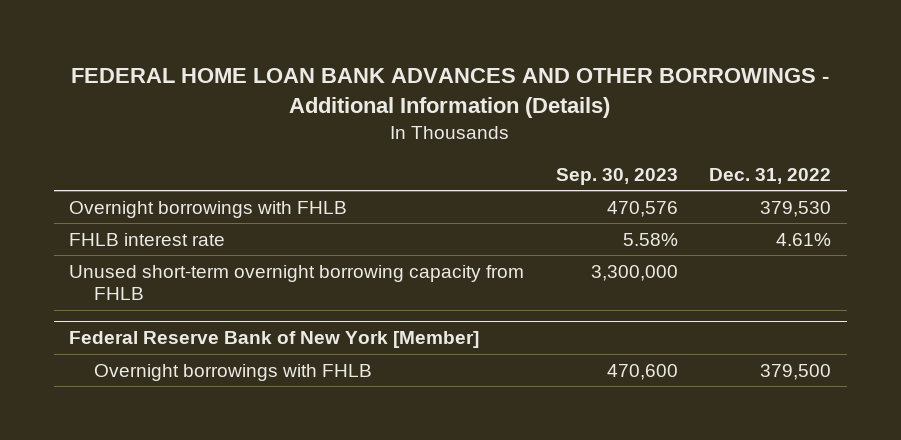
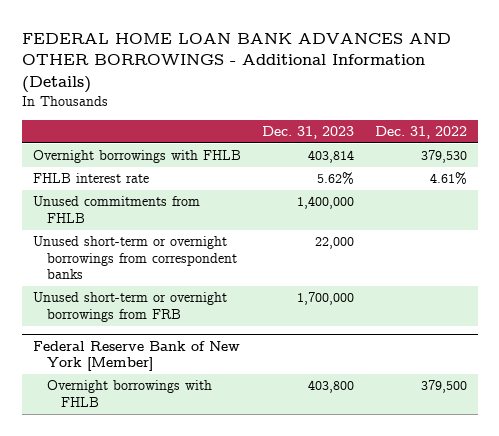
[555,167,678,185] Sep. 30, 2023 -> none
none -> [261,126,354,140] Dec. 31, 2023
[69,264,525,301] Unused short-term overnight borrowing capacity from FHLB -> [32,196,200,223] Unused commitments from FHLB
none -> [32,236,237,280] Unused short-term or overnight borrowings from correspondent banks
none -> [32,292,227,322] Unused short-term or overnight borrowings from FRB

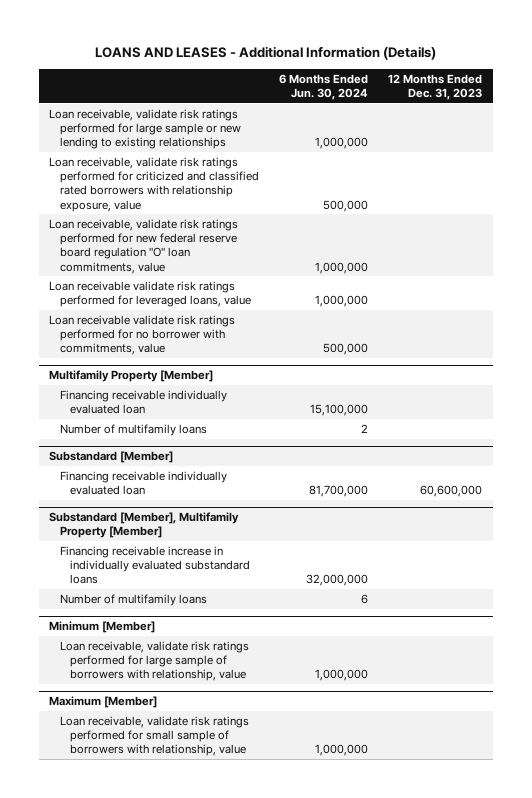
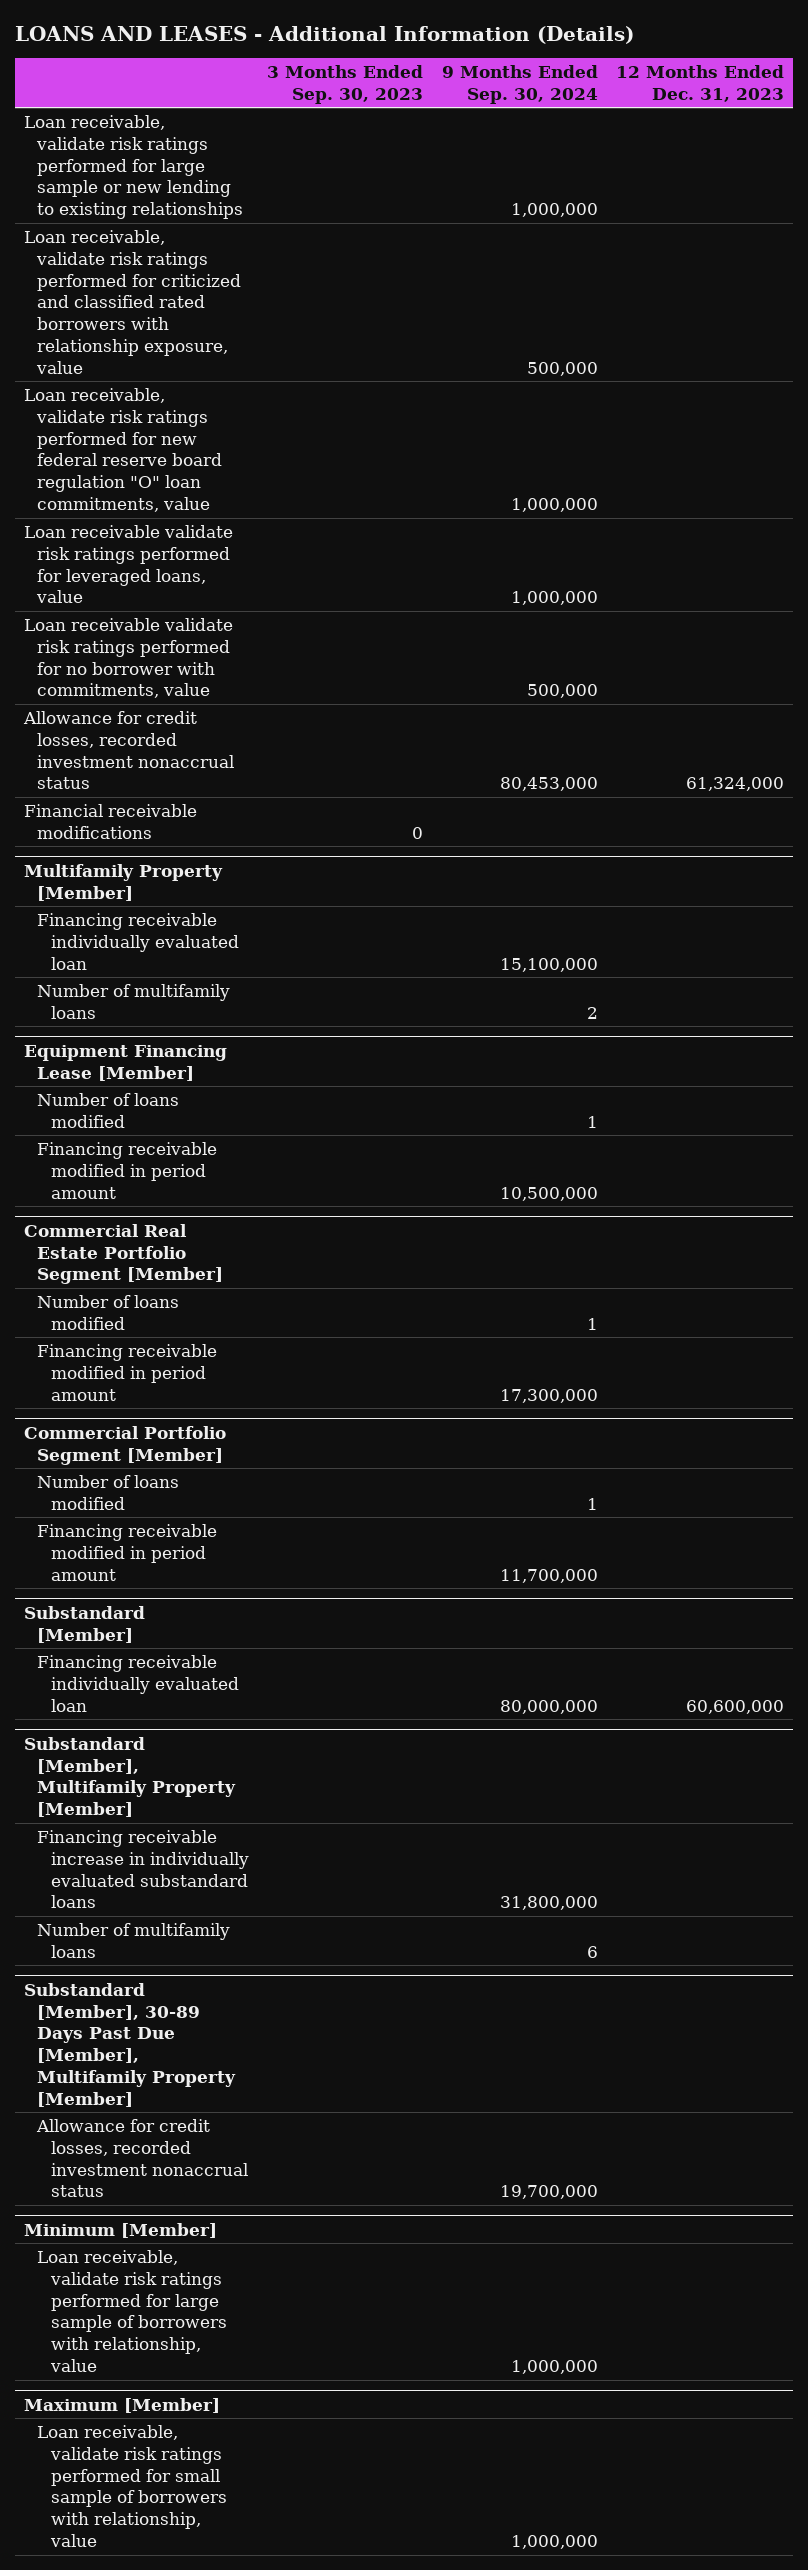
[278,73,368,101] 6 Months Ended Jun. 30, 2024 -> none
none -> [267,64,424,104] 3 Months Ended Sep. 30, 2023
none -> [441,64,598,104] 9 Months Ended Sep. 30, 2024
none -> [22,710,235,790] Allowance for credit losses, recorded investment nonaccrual status
none -> [23,803,197,839] Financial receivable modifications
none -> [23,1044,227,1081] Equipment Financing Lease [Member]
none -> [37,1092,180,1128] Number of loans modified
none -> [37,1141,218,1199] Financing receivable modified in period amount
none -> [23,1223,224,1285] Commercial Real Estate Portfolio Segment [Member]
none -> [37,1294,180,1330] Number of loans modified
none -> [37,1343,218,1401] Financing receivable modified in period amount
none -> [23,1425,226,1465] Commercial Portfolio Segment [Member]
none -> [37,1474,180,1510] Number of loans modified
none -> [37,1523,218,1581] Financing receivable modified in period amount
none -> [23,1982,237,2107] Substandard [Member], 30-89 Days Past Due [Member], Multifamily Property [Member]
none -> [36,2118,248,2198] Allowance for credit losses, recorded investment nonaccrual status

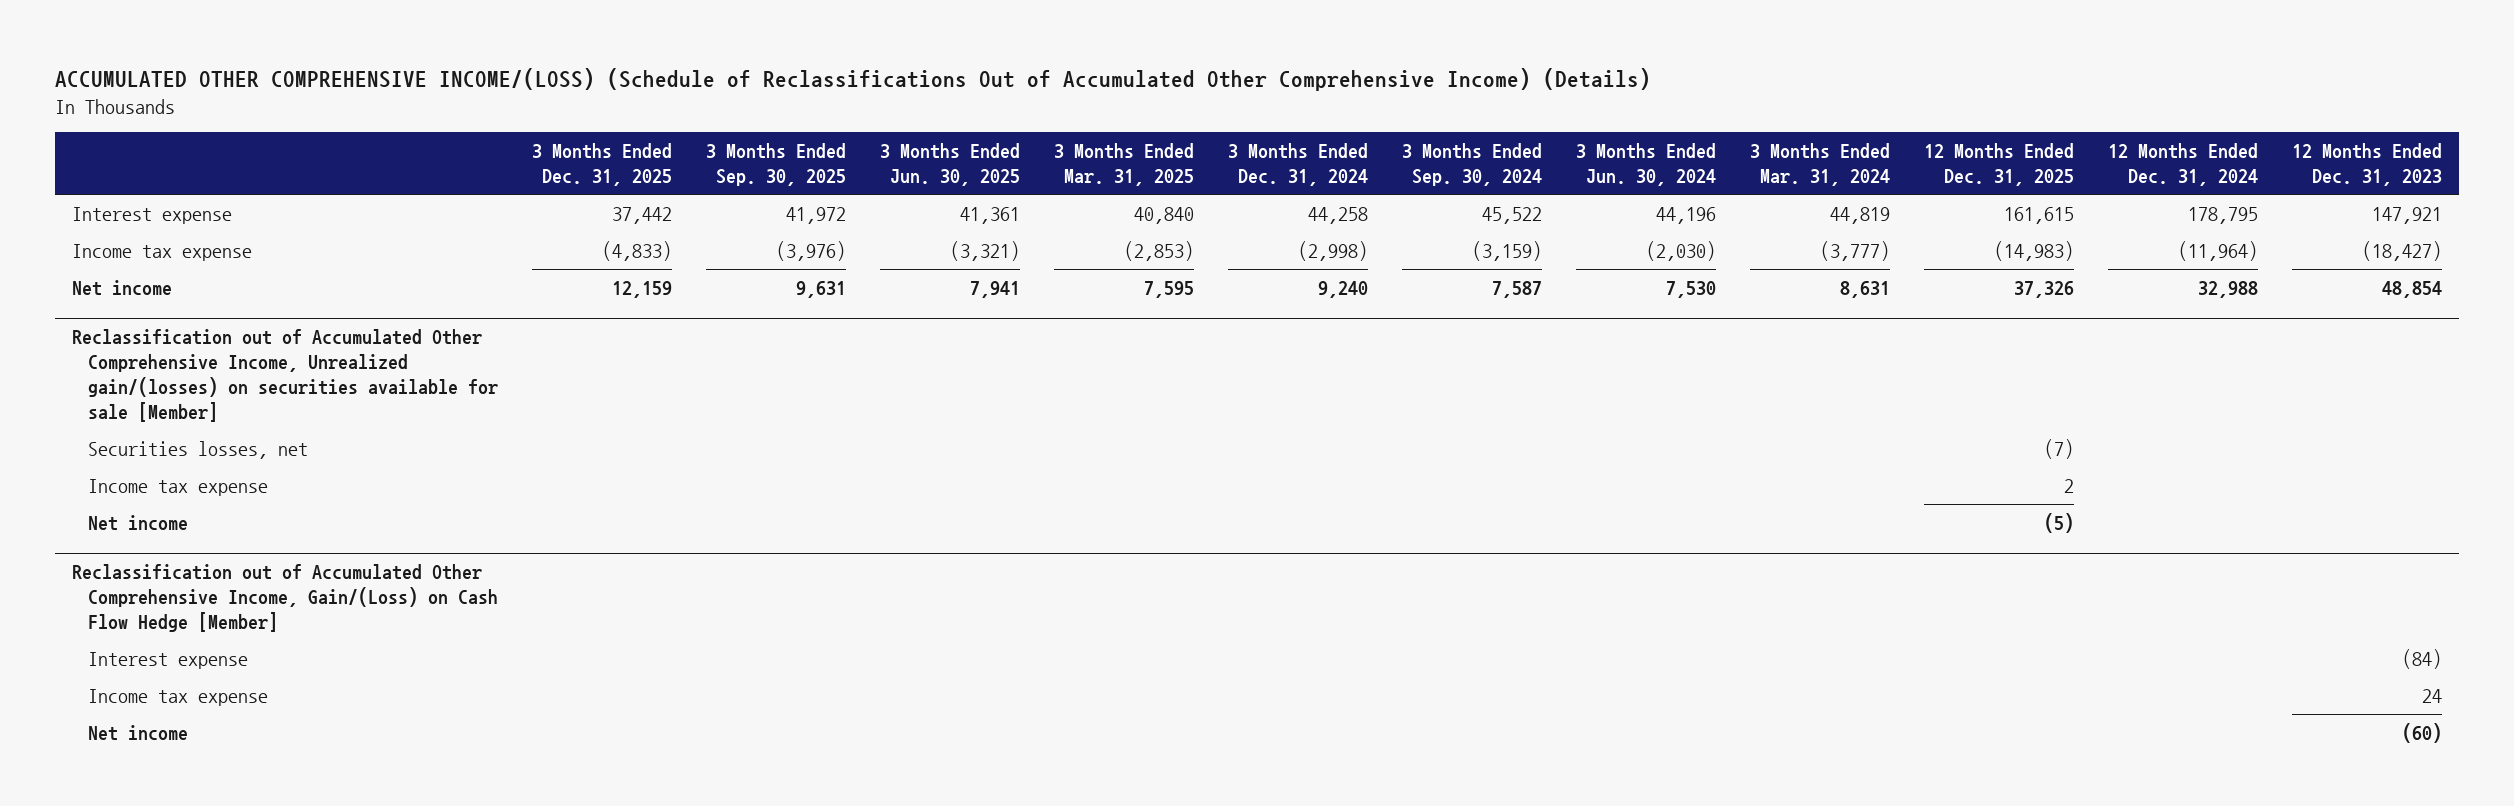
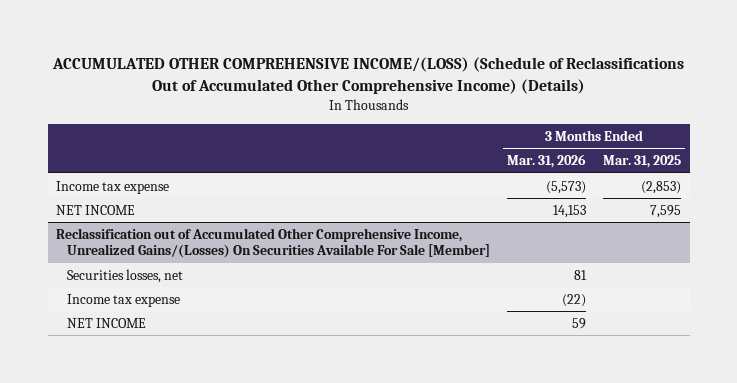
[531,143,672,187] 3 Months Ended Dec. 31, 2025 -> none
[705,143,846,187] 3 Months Ended Sep. 30, 2025 -> none
[879,143,1020,187] 3 Months Ended Jun. 30, 2025 -> none
[1227,143,1368,187] 3 Months Ended Dec. 31, 2024 -> none
[1402,143,1543,187] 3 Months Ended Sep. 30, 2024 -> none
[1576,143,1717,187] 3 Months Ended Jun. 30, 2024 -> none
[1750,143,1891,187] 3 Months Ended Mar. 31, 2024 -> none
[1924,143,2075,187] 12 Months Ended Dec. 31, 2025 -> none
[2108,143,2259,187] 12 Months Ended Dec. 31, 2024 -> none
[2292,143,2443,187] 12 Months Ended Dec. 31, 2023 -> none
none -> [506,154,586,169] Mar. 31, 2026
[72,206,233,224] Interest expense -> none
[72,279,173,296] Net income -> [56,204,136,215] NET INCOME
[72,329,498,423] Reclassification out of Accumulated Other Comprehensive Income, Unrealized gain/(losses) on securities available for sale [Member] -> [56,227,490,259] Reclassification out of Accumulated Other Comprehensive Income, Unrealized Gains/(Losses) On Securities Available For Sale [Member]
[72,564,498,633] Reclassification out of Accumulated Other Comprehensive Income, Gain/(Loss) on Cash Flow Hedge [Member] -> none
[87,651,248,669] Interest expense -> none
[87,688,268,706] Income tax expense -> none
[87,724,188,741] Net income -> none
[87,514,188,531] Net income -> [66,317,146,328] NET INCOME

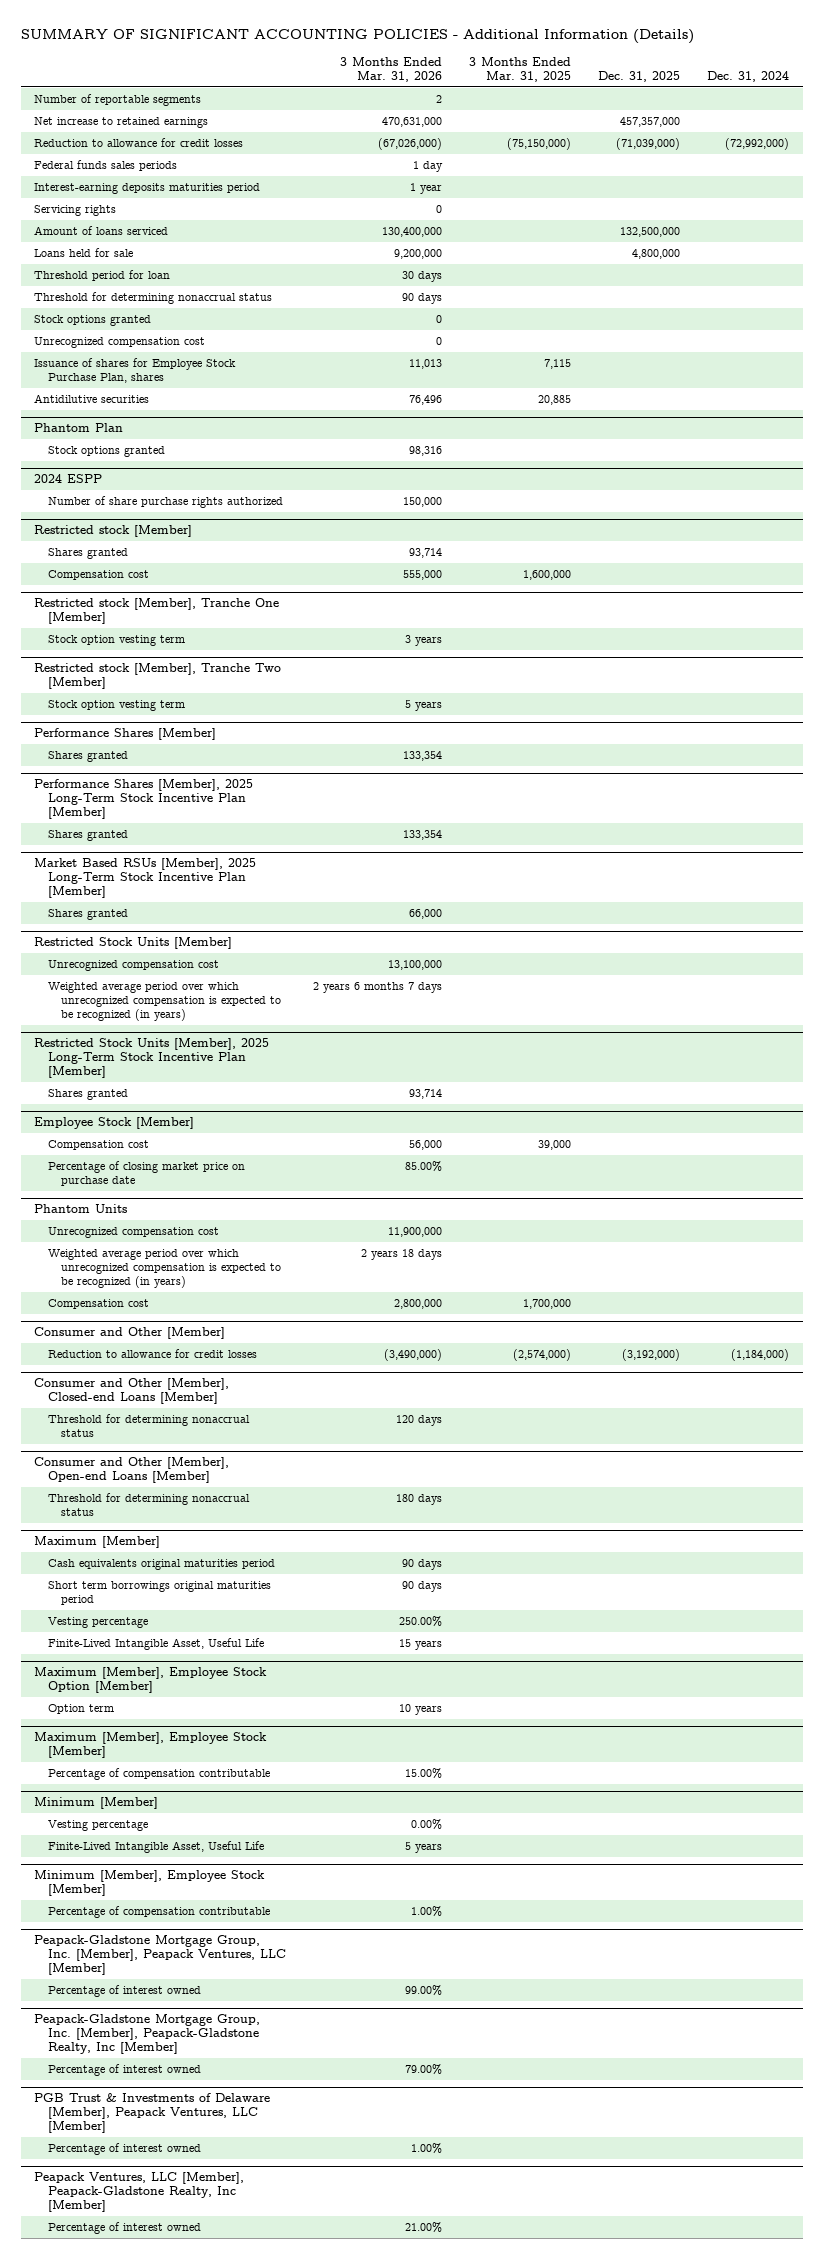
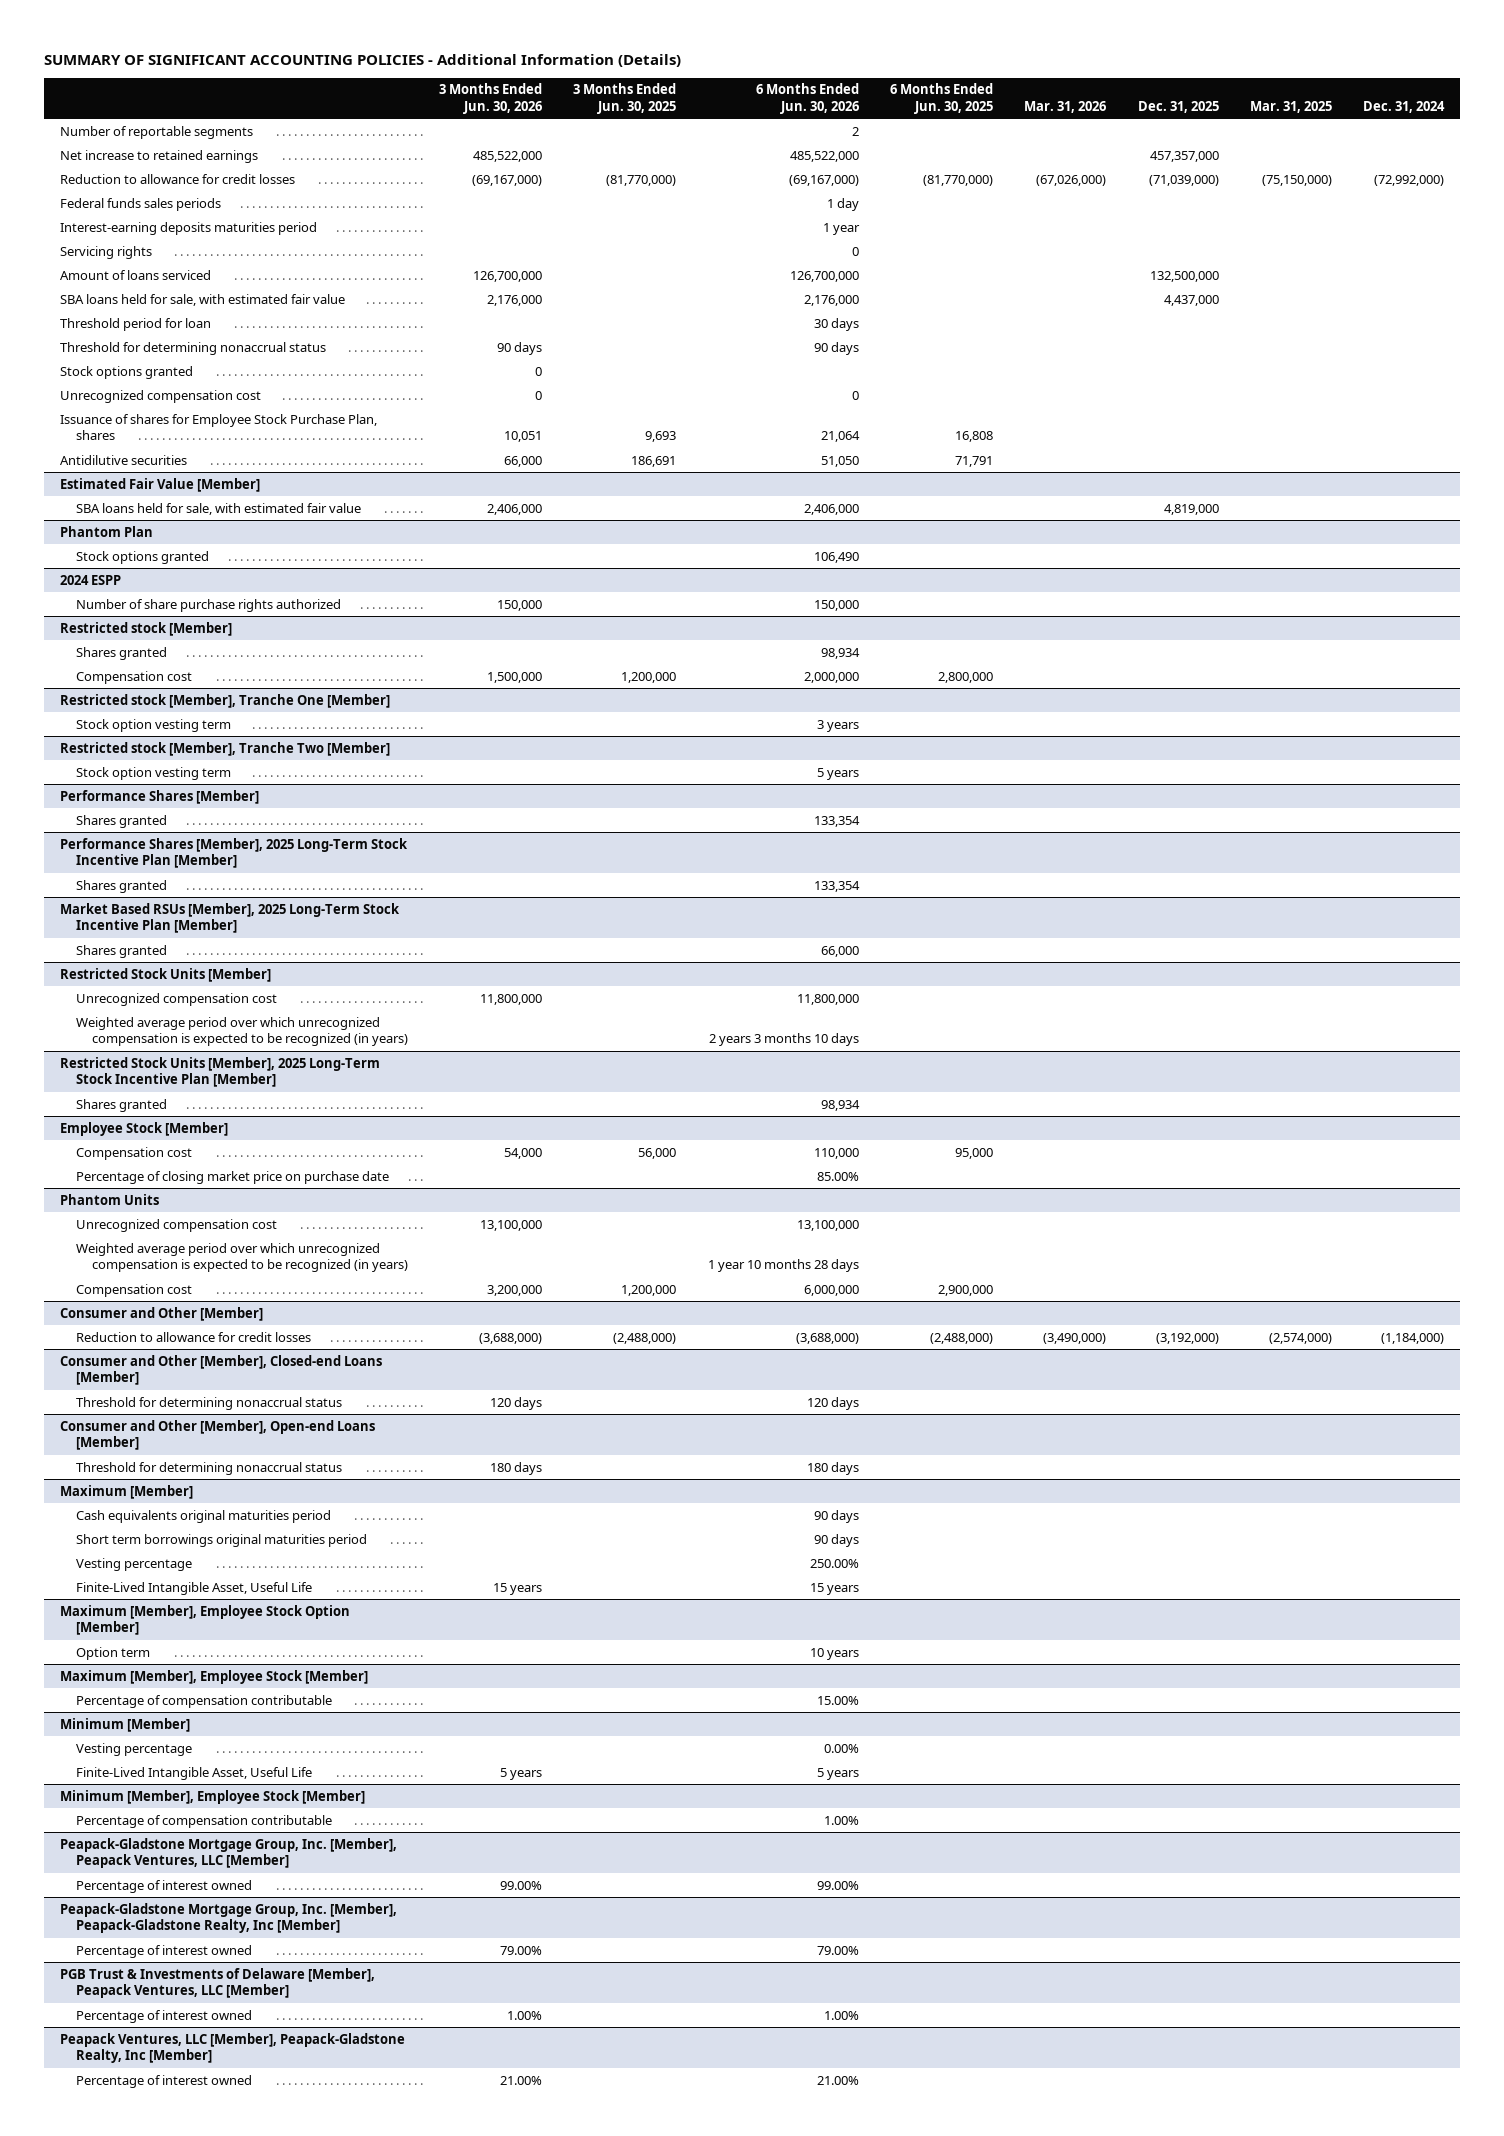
[339,56,442,82] 3 Months Ended Mar. 31, 2026 -> none
[469,56,572,82] 3 Months Ended Mar. 31, 2025 -> none
none -> [439,83,543,115] 3 Months Ended Jun. 30, 2026
none -> [573,83,677,115] 3 Months Ended Jun. 30, 2025
none -> [755,83,859,115] 6 Months Ended Jun. 30, 2026
none -> [890,83,994,115] 6 Months Ended Jun. 30, 2025
none -> [1024,101,1107,114] Mar. 31, 2026
none -> [1250,101,1333,114] Mar. 31, 2025
[34,247,134,257] Loans held for sale -> none
none -> [60,293,346,306] SBA loans held for sale, with estimated fair value
none -> [60,477,261,492] Estimated Fair Value [Member]
none -> [75,502,361,515] SBA loans held for sale, with estimated fair value

